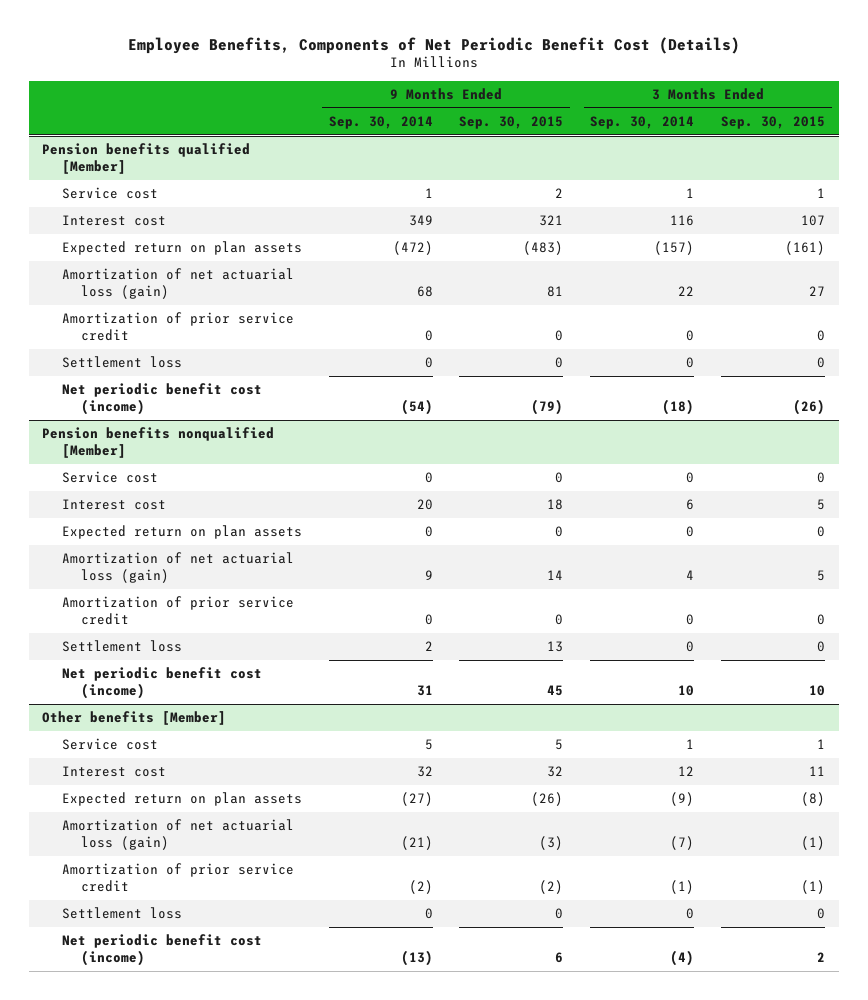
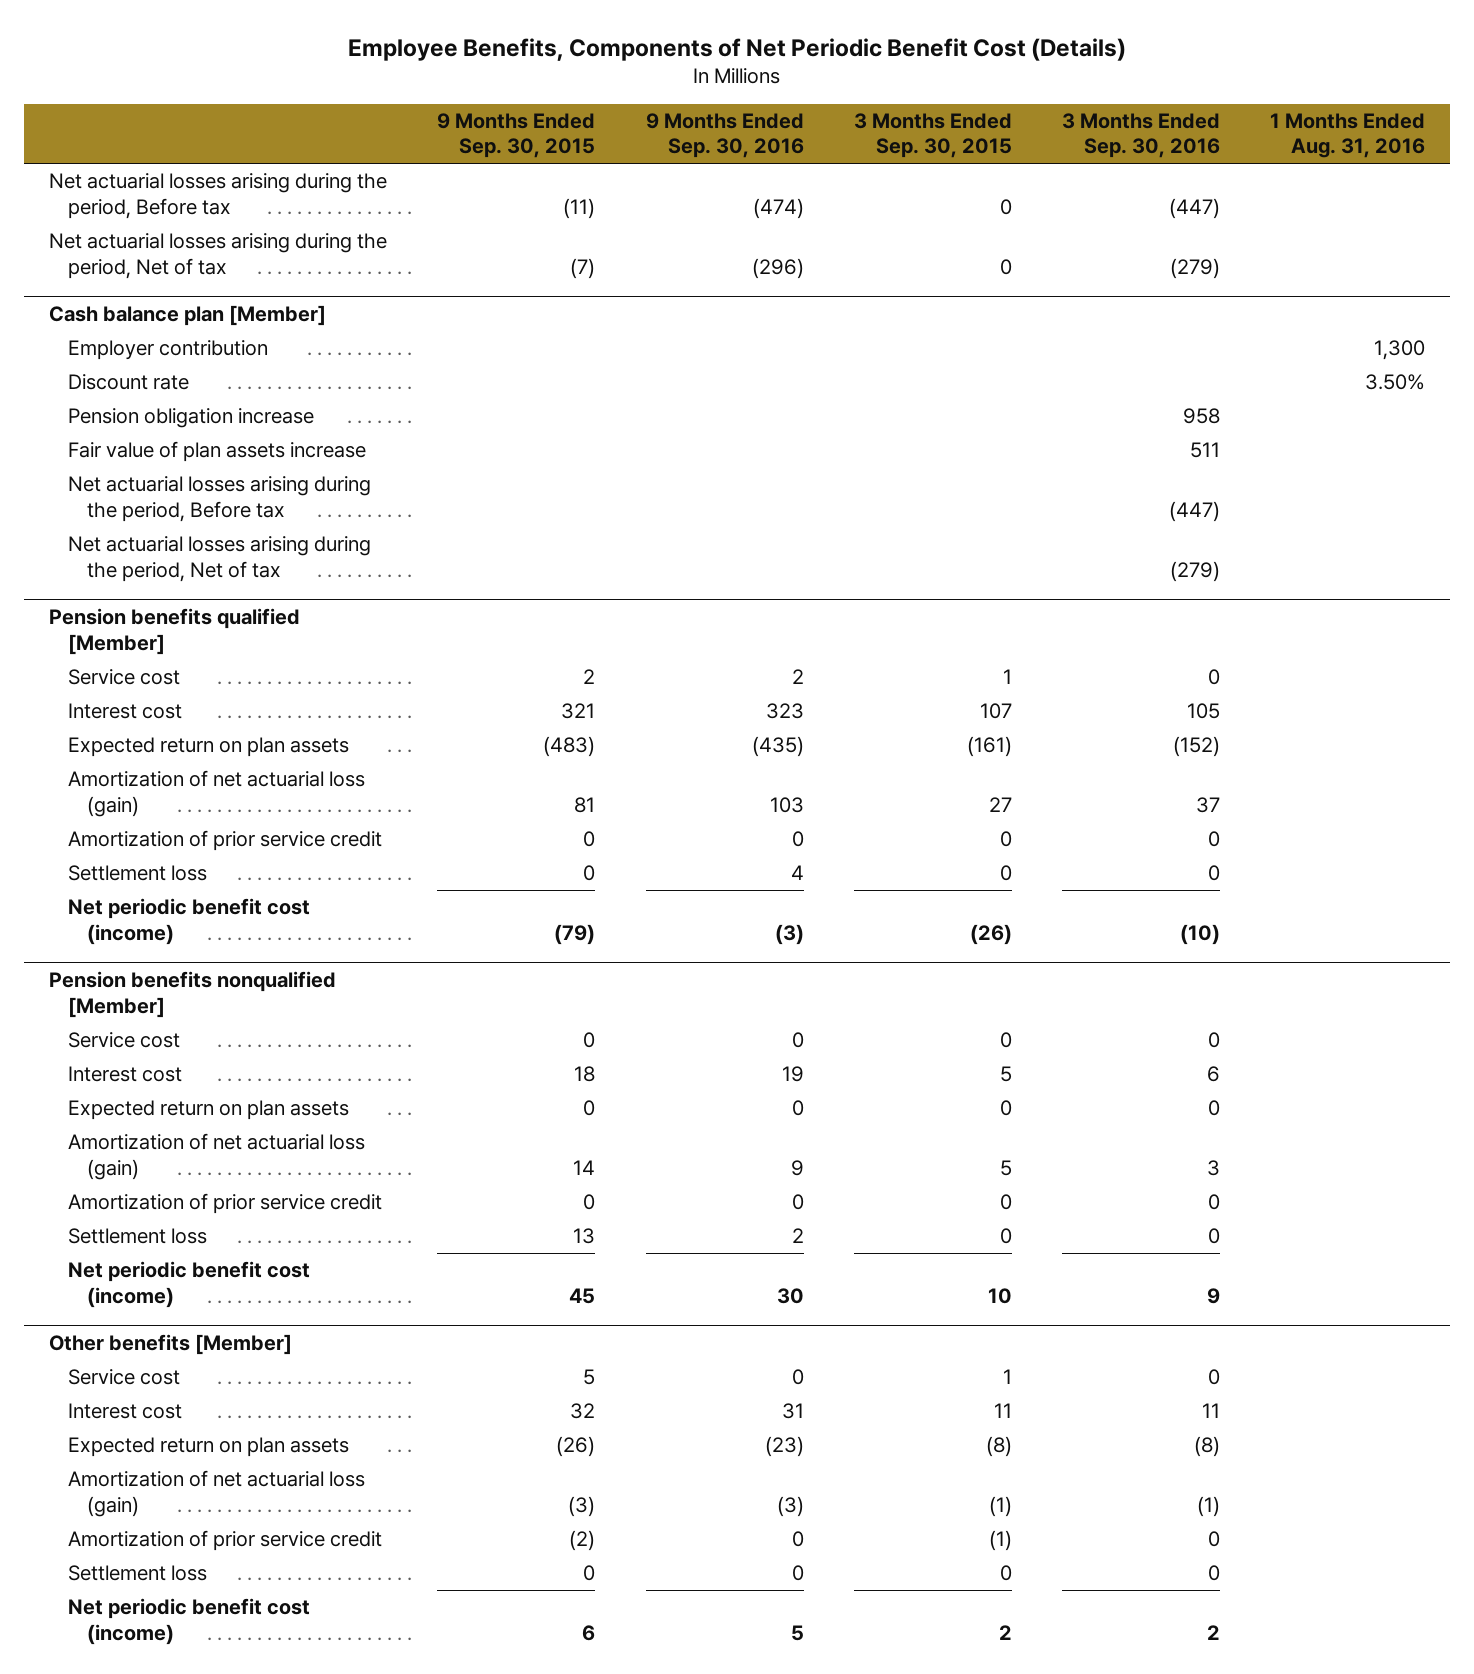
[328,116,433,130] Sep. 30, 2014 -> none
[590,116,695,130] Sep. 30, 2014 -> none
none -> [645,112,804,159] 9 Months Ended Sep. 30, 2016
none -> [1062,112,1221,159] 3 Months Ended Sep. 30, 2016
none -> [1270,112,1426,159] 1 Months Ended Aug. 31, 2016
none -> [49,173,388,219] Net actuarial losses arising during the period, Before tax
none -> [49,233,388,279] Net actuarial losses arising during the period, Net of tax
none -> [49,305,327,327] Cash balance plan [Member]
none -> [67,340,268,361] Employer contribution
none -> [67,374,189,391] Discount rate
none -> [67,408,314,429] Pension obligation increase
none -> [67,441,366,463] Fair value of plan assets increase
none -> [67,476,371,522] Net actuarial losses arising during the period, Before tax
none -> [67,536,371,582] Net actuarial losses arising during the period, Net of tax

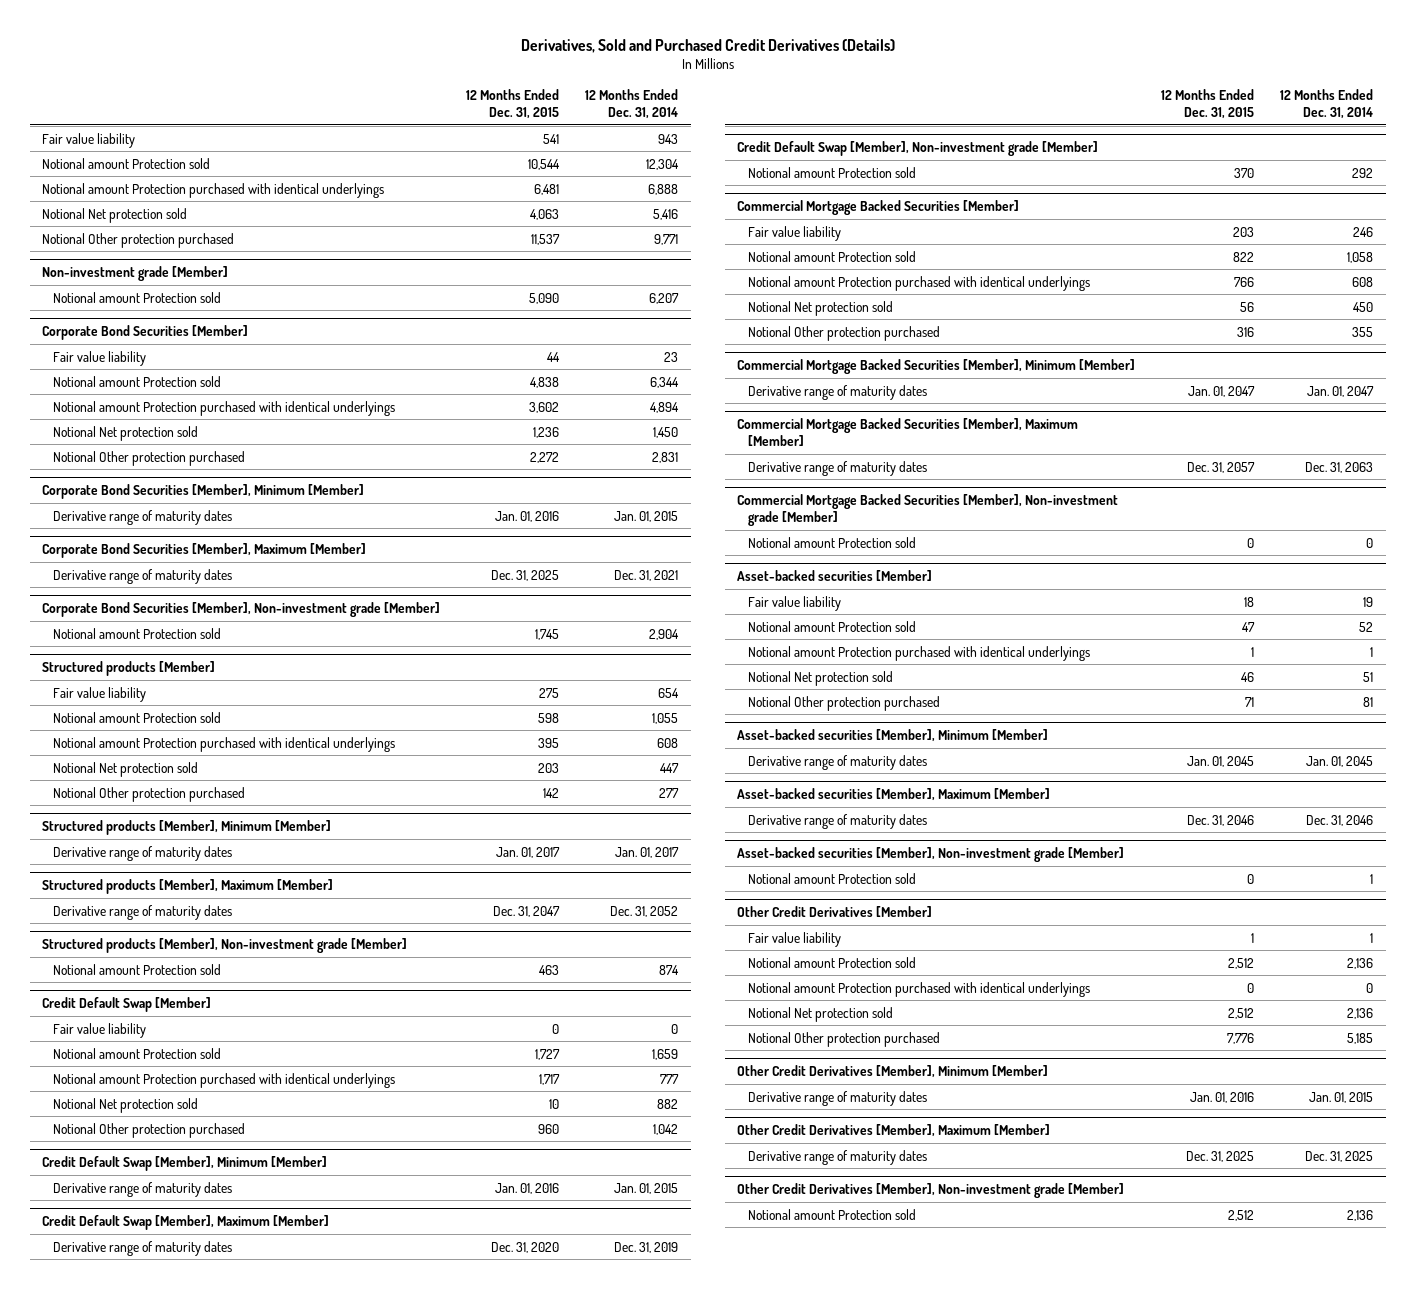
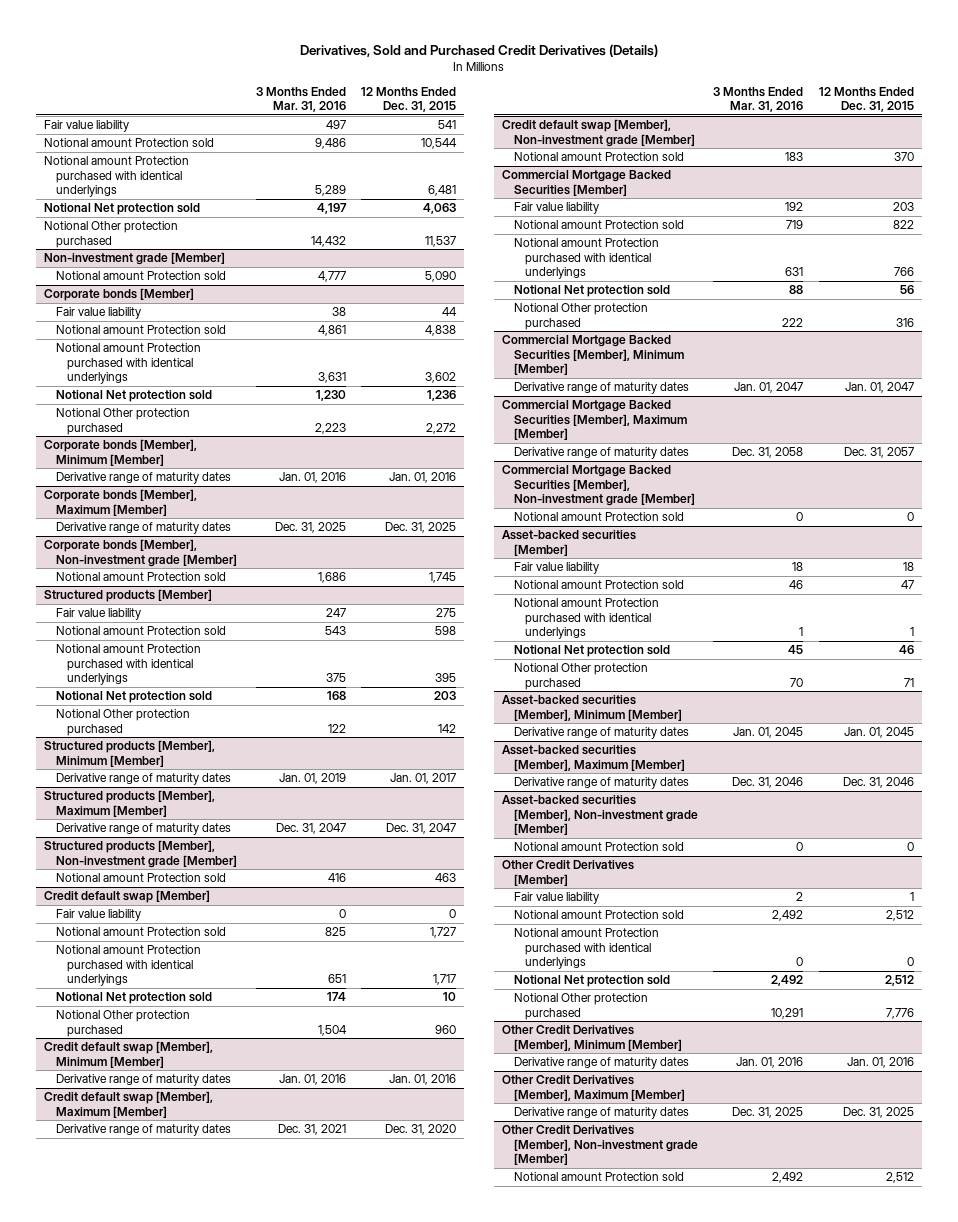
[584,89,678,120] 12 Months Ended Dec. 31, 2014 -> none
none -> [255,86,346,113] 3 Months Ended Mar. 31, 2016
[42,325,249,341] Corporate Bond Securities [Member] -> [44,288,195,302] Corporate bonds [Member]
[42,484,365,500] Corporate Bond Securities [Member], Minimum [Member] -> [44,439,198,466] Corporate bonds [Member], Minimum [Member]
[42,543,367,559] Corporate Bond Securities [Member], Maximum [Member] -> [44,489,198,516] Corporate bonds [Member], Maximum [Member]
[42,602,441,618] Corporate Bond Securities [Member], Non-investment grade [Member] -> [44,539,237,567] Corporate bonds [Member], Non-investment grade [Member]
[42,997,212,1013] Credit Default Swap [Member] -> [44,890,211,904] Credit default swap [Member]
[42,1156,328,1172] Credit Default Swap [Member], Minimum [Member] -> [44,1041,214,1068] Credit default swap [Member], Minimum [Member]
[42,1215,330,1231] Credit Default Swap [Member], Maximum [Member] -> [44,1091,214,1118] Credit default swap [Member], Maximum [Member]
[737,141,1099,157] Credit Default Swap [Member], Non-investment grade [Member] -> [501,119,695,147] Credit default swap [Member], Non-investment grade [Member]

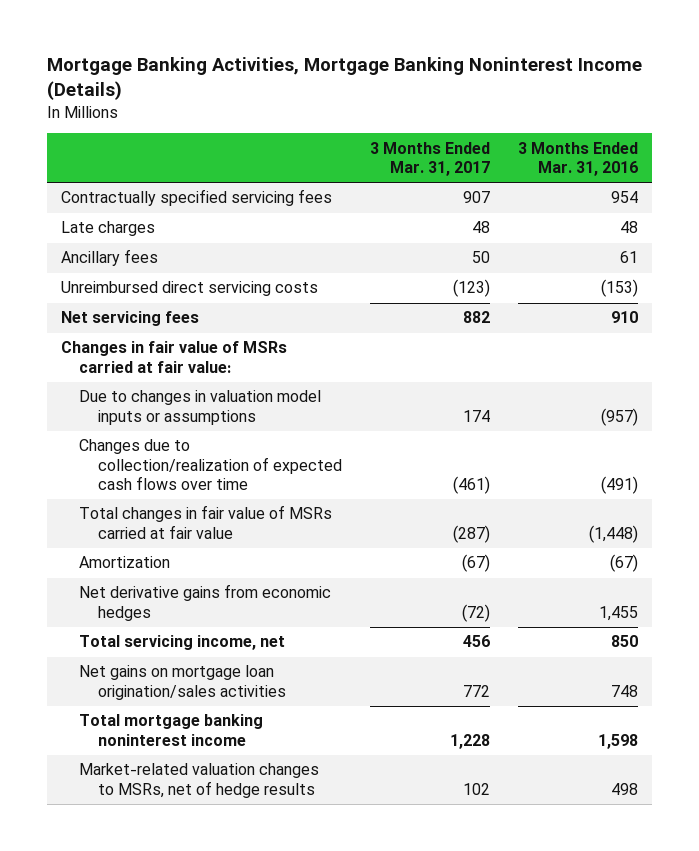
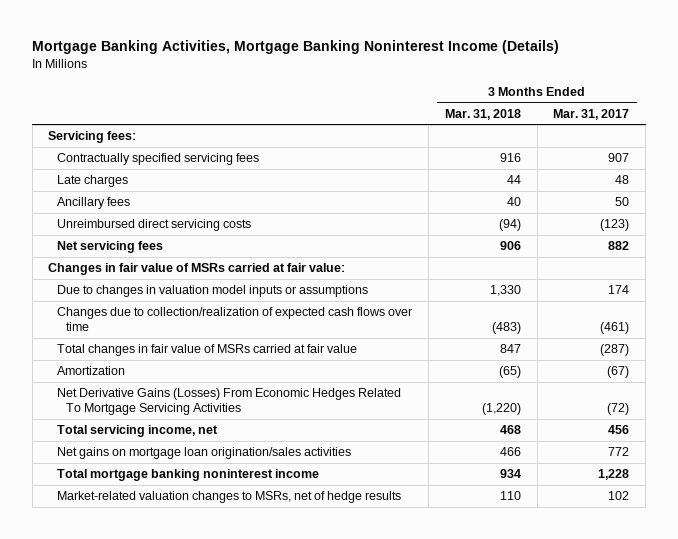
[518,141,639,177] 3 Months Ended Mar. 31, 2016 -> none
none -> [444,108,521,120] Mar. 31, 2018
none -> [48,131,137,144] Servicing fees:
[79,584,332,621] Net derivative gains from economic hedges -> [57,388,402,416] Net Derivative Gains (Losses) From Economic Hedges Related To Mortgage Servicing Activities

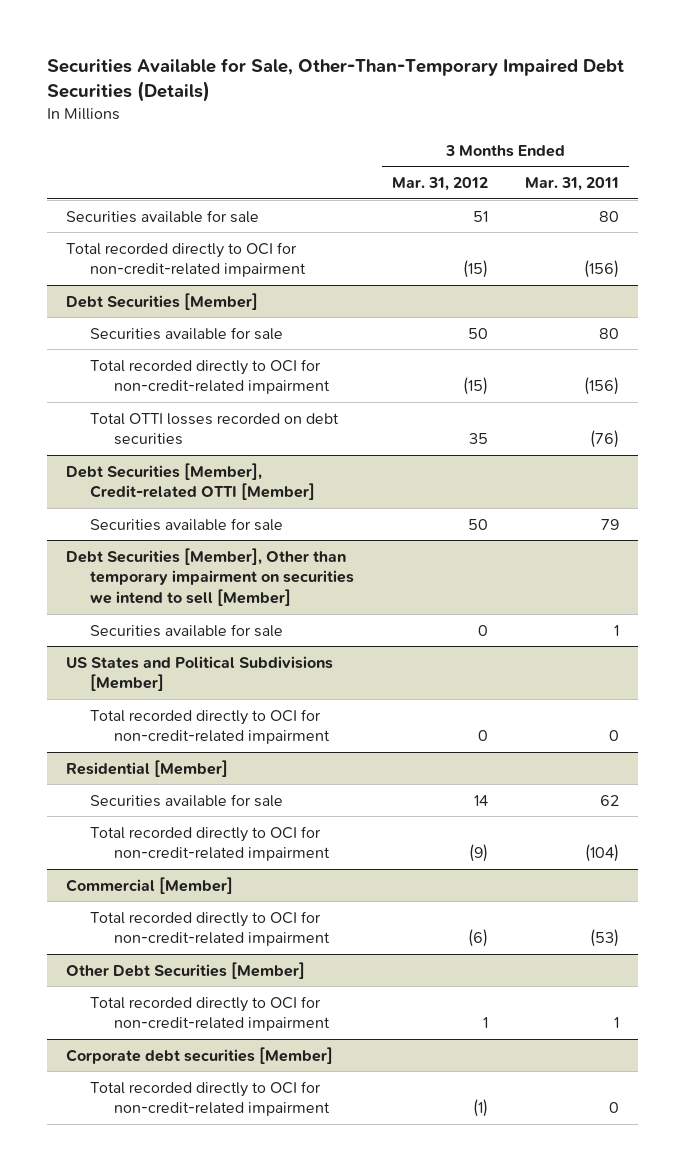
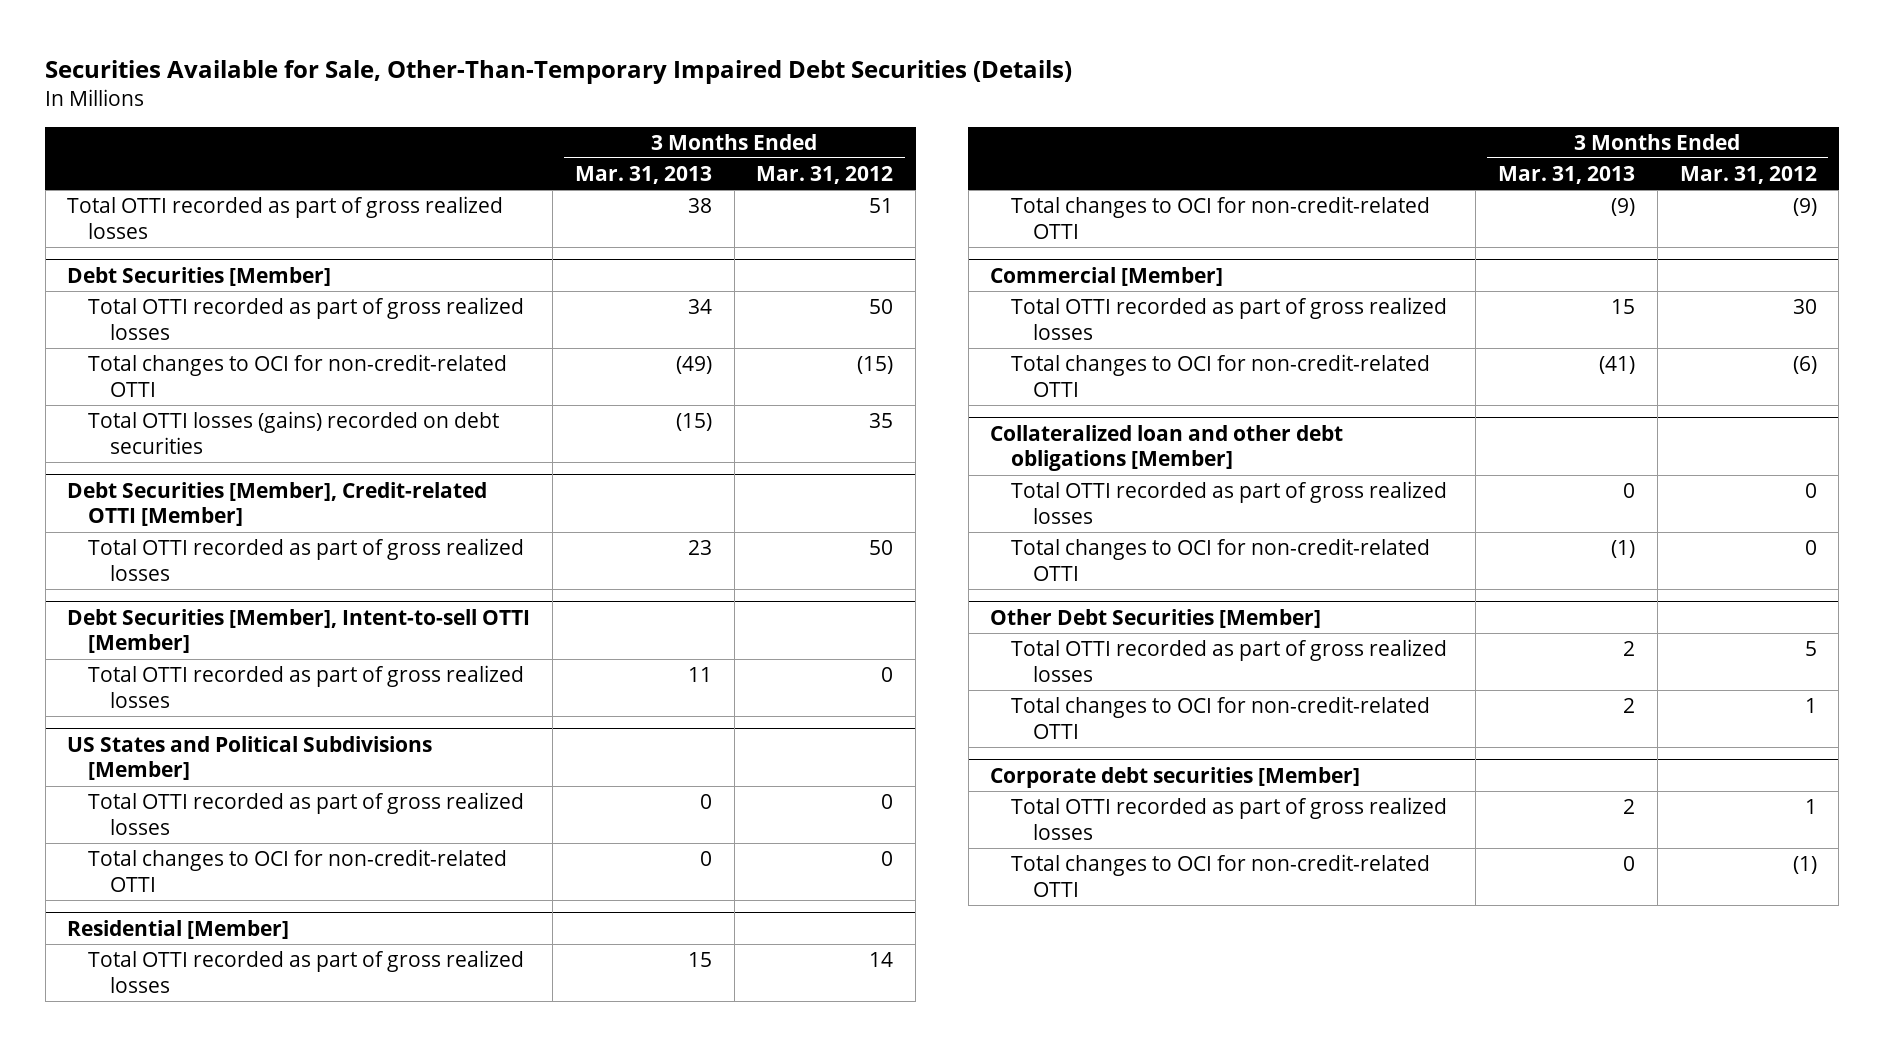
[525,177,620,192] Mar. 31, 2011 -> none
none -> [574,166,712,185] Mar. 31, 2013
[65,241,307,278] Total recorded directly to OCI for non-credit-related impairment -> none
[65,209,259,223] Securities available for sale -> [67,196,504,239] Total OTTI recorded as part of gross realized losses
[90,326,284,340] Securities available for sale -> [88,297,525,340] Total OTTI recorded as part of gross realized losses
[90,358,331,395] Total recorded directly to OCI for non-credit-related impairment -> [88,354,508,397] Total changes to OCI for non-credit-related OTTI
[90,412,340,446] Total OTTI losses recorded on debt securities -> [88,411,500,454] Total OTTI losses (gains) recorded on debt securities
[65,547,355,606] Debt Securities [Member], Other than temporary impairment on securities we intend to sell [Member] -> none
[90,517,284,531] Securities available for sale -> [88,538,525,581] Total OTTI recorded as part of gross realized losses
none -> [67,608,531,654] Debt Securities [Member], Intent-to-sell OTTI [Member]
[90,623,284,637] Securities available for sale -> [88,665,525,708] Total OTTI recorded as part of gross realized losses
none -> [88,792,525,835] Total OTTI recorded as part of gross realized losses
[90,708,331,745] Total recorded directly to OCI for non-credit-related impairment -> [88,849,508,892] Total changes to OCI for non-credit-related OTTI
[90,793,284,807] Securities available for sale -> [88,950,525,993] Total OTTI recorded as part of gross realized losses
[90,825,331,862] Total recorded directly to OCI for non-credit-related impairment -> [1011,196,1431,239] Total changes to OCI for non-credit-related OTTI
none -> [1011,297,1448,340] Total OTTI recorded as part of gross realized losses
[90,910,331,947] Total recorded directly to OCI for non-credit-related impairment -> [1011,354,1431,397] Total changes to OCI for non-credit-related OTTI
none -> [990,424,1344,472] Collateralized loan and other debt obligations [Member]
none -> [1011,481,1448,524] Total OTTI recorded as part of gross realized losses
none -> [1011,538,1431,581] Total changes to OCI for non-credit-related OTTI
none -> [1011,639,1448,682] Total OTTI recorded as part of gross realized losses
[90,995,331,1032] Total recorded directly to OCI for non-credit-related impairment -> [1011,696,1431,739] Total changes to OCI for non-credit-related OTTI
none -> [1011,797,1448,840] Total OTTI recorded as part of gross realized losses
[90,1080,331,1117] Total recorded directly to OCI for non-credit-related impairment -> [1011,854,1431,897] Total changes to OCI for non-credit-related OTTI

